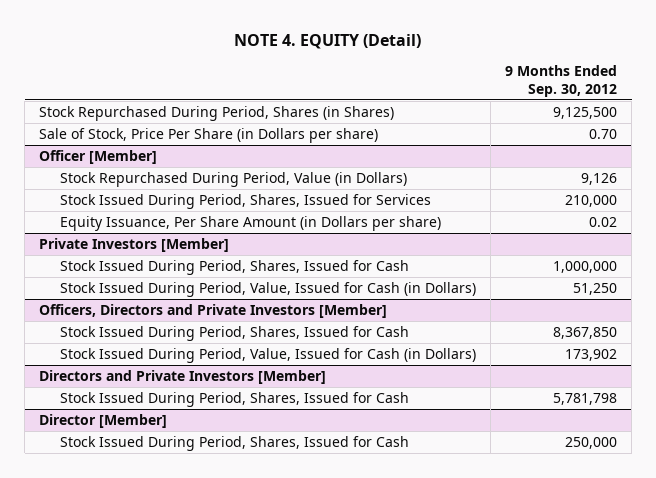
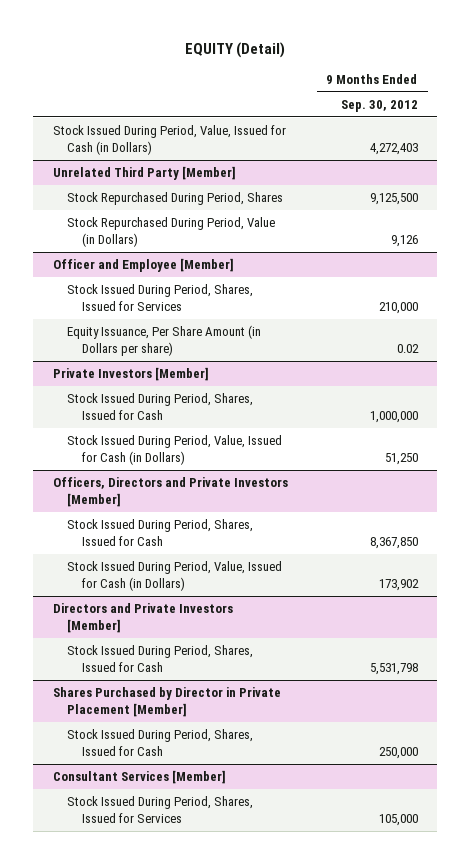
[234,34,422,50] NOTE 4. EQUITY (Detail) -> [185,41,286,58] EQUITY (Detail)
[39,128,379,144] Sale of Stock, Price Per Share (in Dollars per share) -> none
[39,150,158,165] Officer [Member] -> none
none -> [52,125,286,156] Stock Issued During Period, Value, Issued for Cash (in Dollars)
none -> [52,166,236,181] Unrelated Third Party [Member]
[39,106,395,122] Stock Repurchased During Period, Shares (in Shares) -> [67,192,284,206] Stock Repurchased During Period, Shares
none -> [52,258,234,273] Officer and Employee [Member]
[39,414,168,429] Director [Member] -> none
[553,393,618,406] 5,781,798 -> [369,663,418,676] 5,531,798
none -> [52,687,281,718] Shares Purchased by Director in Private Placement [Member]
none -> [52,770,226,785] Consultant Services [Member]
none -> [67,796,254,824] Stock Issued During Period, Shares, Issued for Services

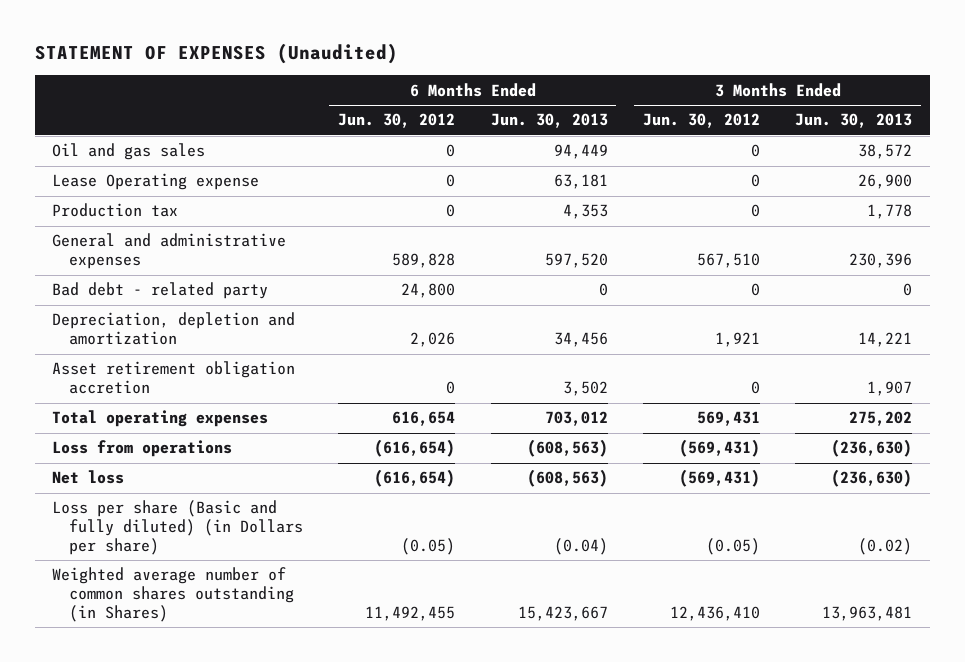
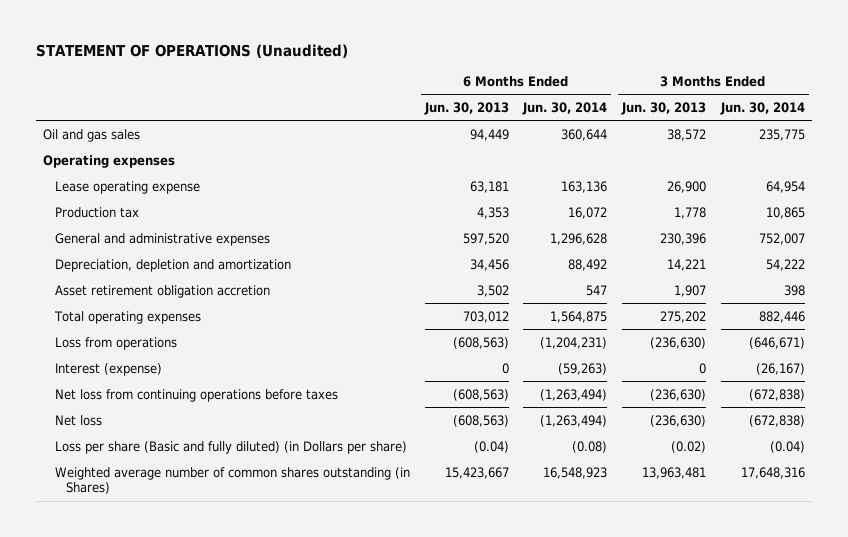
[34,43,398,65] STATEMENT OF EXPENSES (Unaudited) -> [35,43,348,58] STATEMENT OF OPERATIONS (Unaudited)
[338,113,456,129] Jun. 30, 2012 -> none
[642,113,760,129] Jun. 30, 2012 -> none
none -> [522,101,608,115] Jun. 30, 2014
none -> [719,101,805,115] Jun. 30, 2014
none -> [42,154,175,168] Operating expenses
[52,173,260,191] Lease Operating expense -> [54,180,200,194] Lease operating expense
[52,282,269,300] Bad debt - related party -> none
none -> [54,362,162,376] Interest (expense)
none -> [54,388,338,402] Net loss from continuing operations before taxes

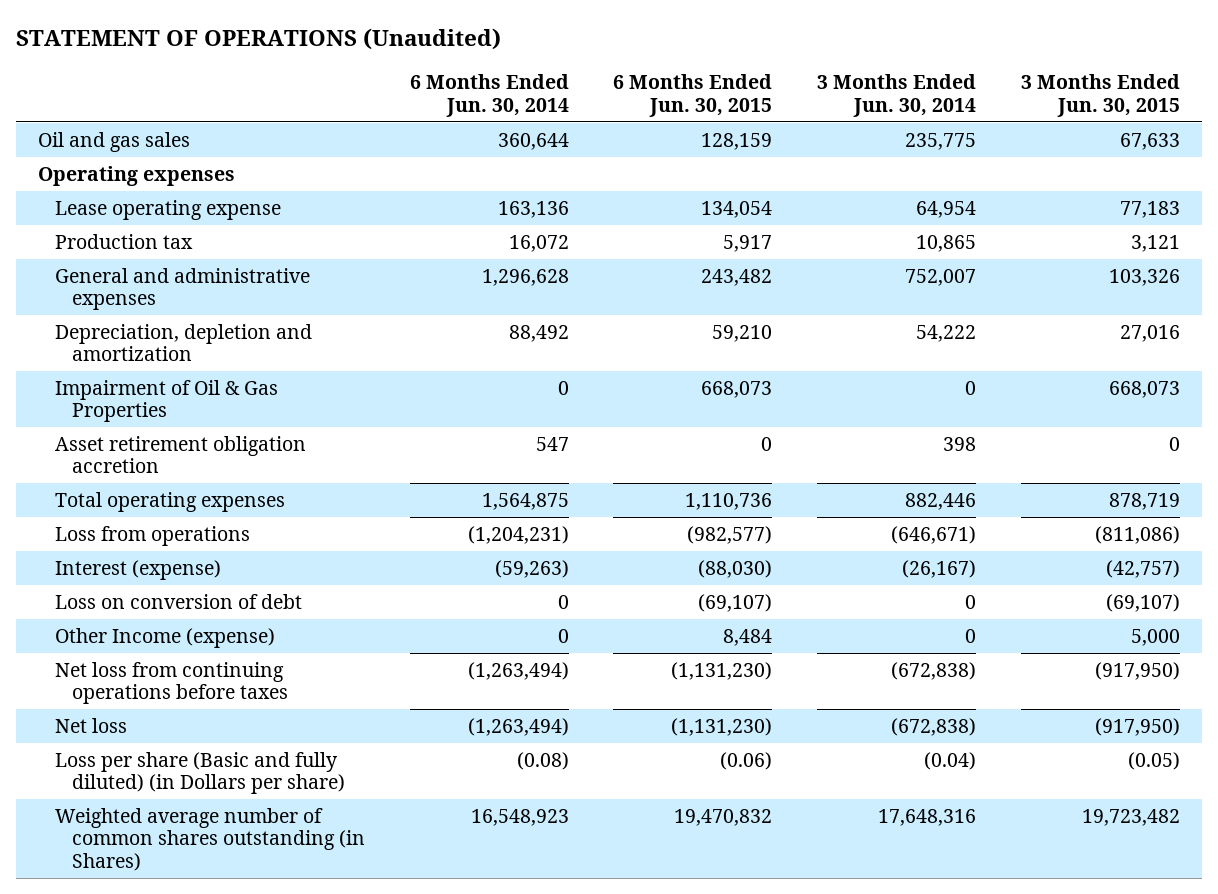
[423,101,509,115] Jun. 30, 2013 -> none
[621,101,707,115] Jun. 30, 2013 -> none
none -> [613,74,773,117] 6 Months Ended Jun. 30, 2015
none -> [1020,74,1180,117] 3 Months Ended Jun. 30, 2015
none -> [55,379,279,423] Impairment of Oil & Gas Properties
none -> [55,593,303,609] Loss on conversion of debt
none -> [55,627,276,648] Other Income (expense)

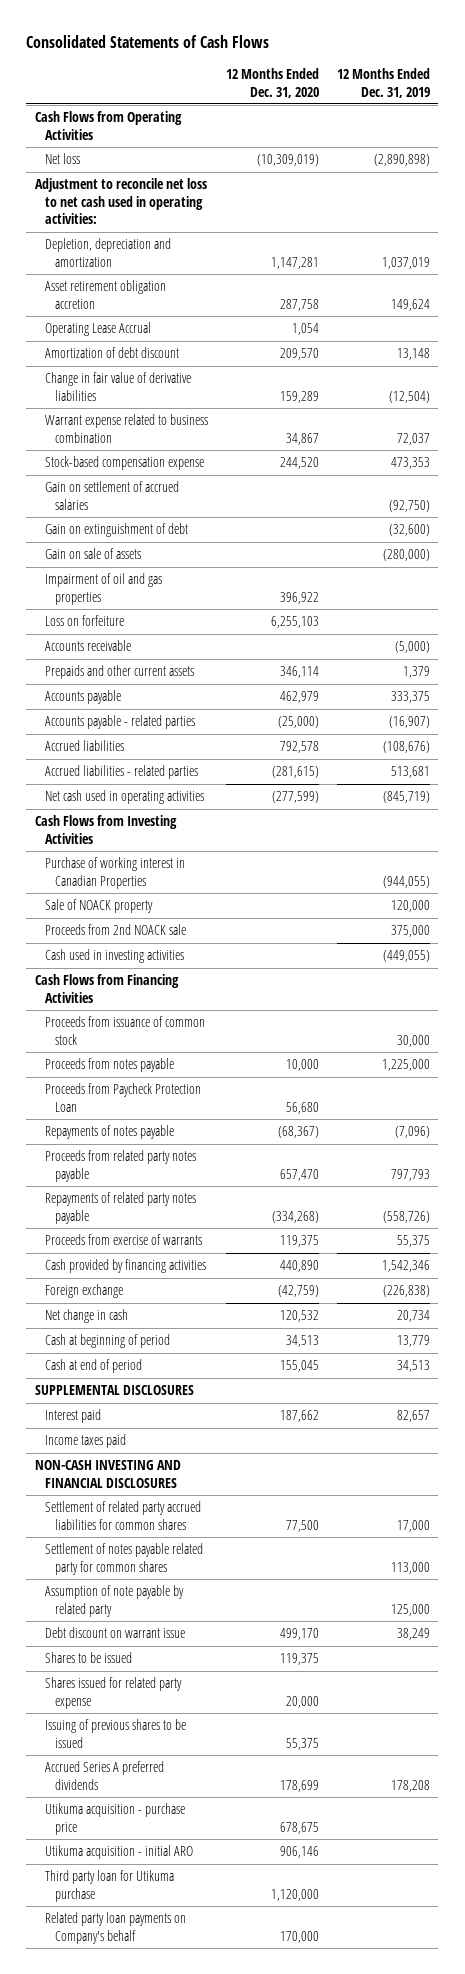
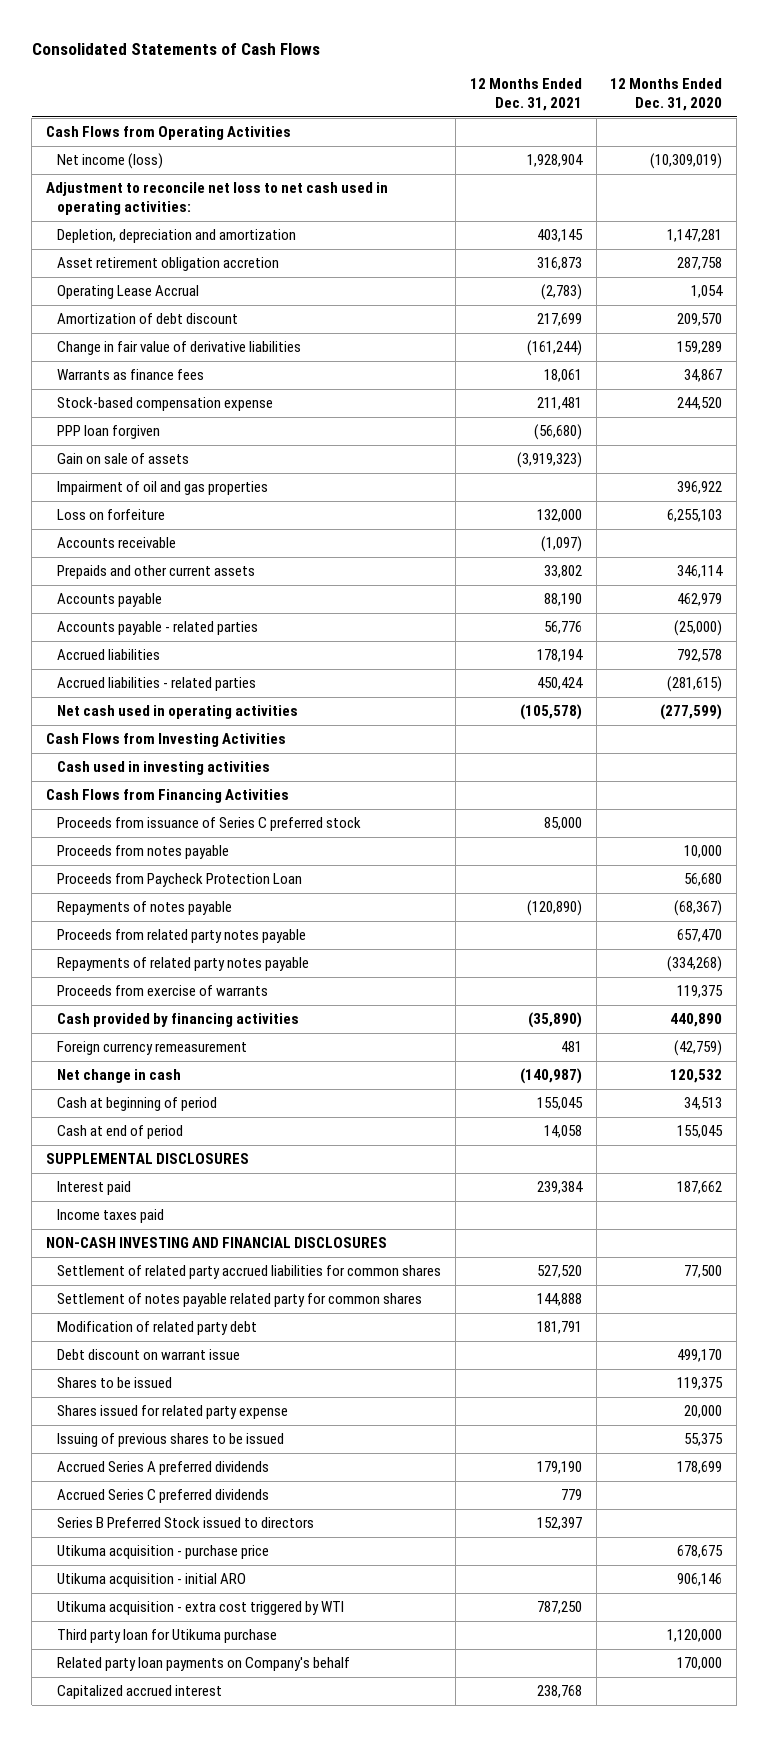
[336,67,430,98] 12 Months Ended Dec. 31, 2019 -> none
none -> [469,77,582,111] 12 Months Ended Dec. 31, 2021
[45,153,81,165] Net loss -> [57,153,164,170] Net income (loss)
[45,414,209,443] Warrant expense related to business combination -> [57,369,205,381] Warrants as finance fees
[45,481,180,510] Gain on settlement of accrued salaries -> none
[45,523,189,538] Gain on extinguishment of debt -> none
none -> [57,425,161,440] PPP loan forgiven
[45,857,186,889] Purchase of working interest in Canadian Properties -> none
[45,899,154,914] Sale of NOACK property -> none
[45,924,187,936] Proceeds from 2nd NOACK sale -> none
[45,1016,206,1045] Proceeds from issuance of common stock -> [57,817,362,832] Proceeds from issuance of Series C preferred stock
[45,1284,124,1299] Foreign exchange -> [57,1041,248,1056] Foreign currency remeasurement
[45,1585,185,1617] Assumption of note payable by related party -> none
none -> [57,1321,258,1336] Modification of related party debt
none -> [57,1489,270,1504] Accrued Series C preferred dividends
none -> [57,1517,315,1529] Series B Preferred Stock issued to directors
none -> [57,1601,345,1616] Utikuma acquisition - extra cost triggered by WTI
none -> [57,1685,223,1700] Capitalized accrued interest

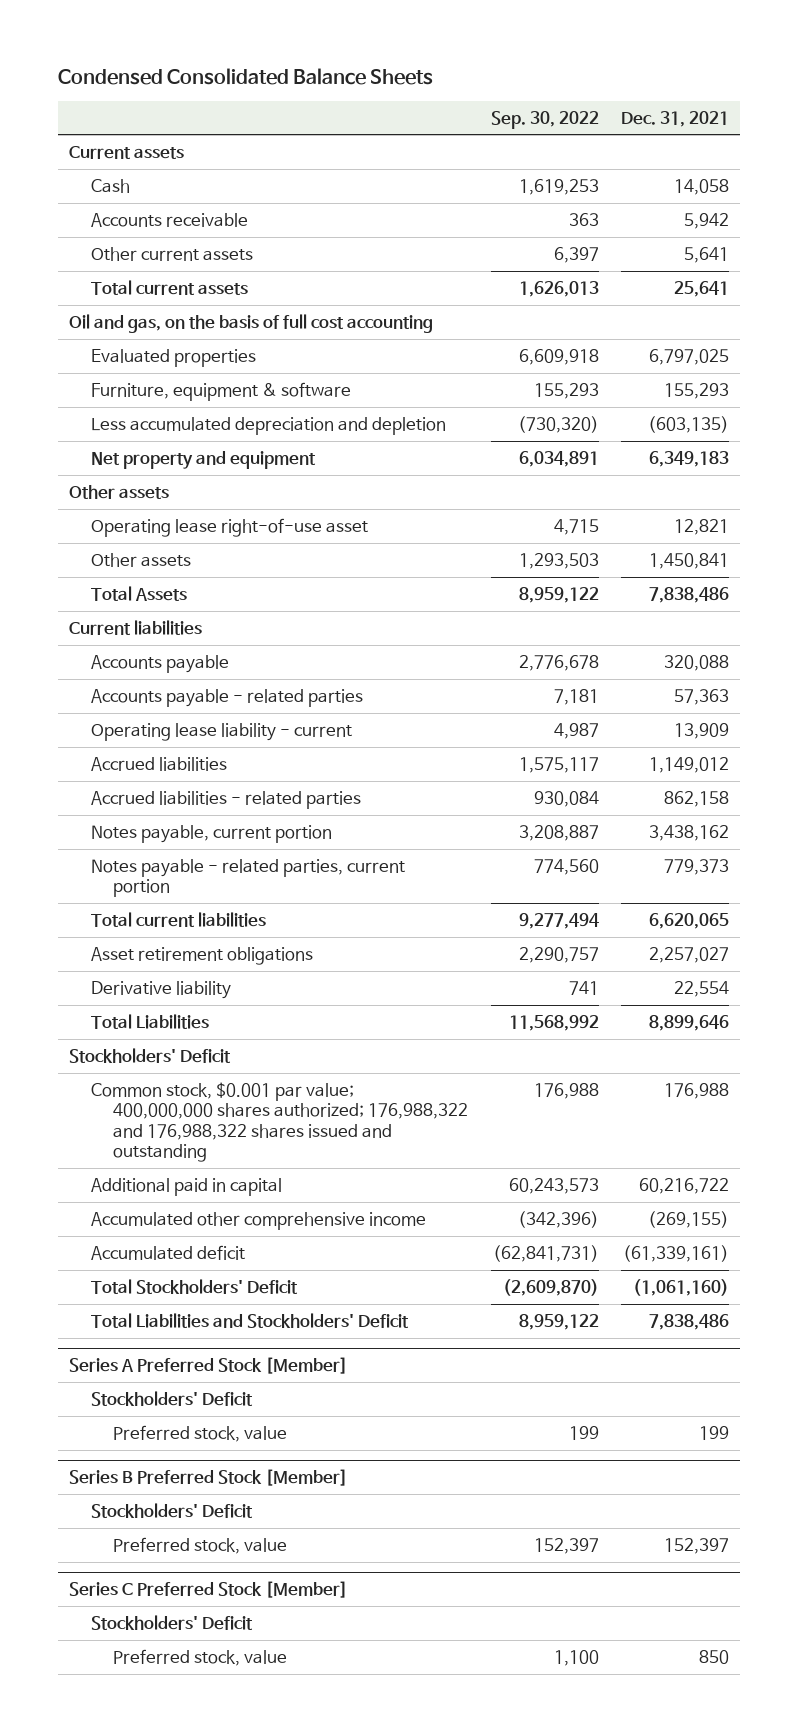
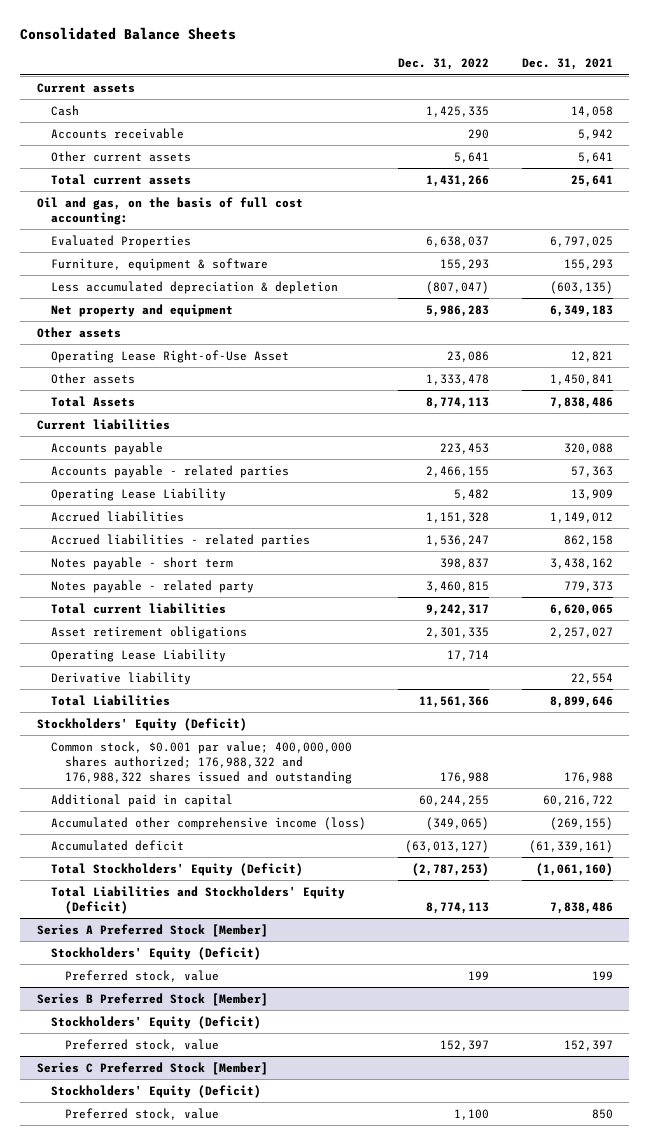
[57,67,433,85] Condensed Consolidated Balance Sheets -> [20,27,237,41] Consolidated Balance Sheets
[490,110,599,129] Sep. 30, 2022 -> none
none -> [398,58,490,71] Dec. 31, 2022
[68,313,433,333] Oil and gas, on the basis of full cost accounting -> [36,196,303,225] Oil and gas, on the basis of full cost accounting:
[90,348,256,367] Evaluated properties -> [50,234,191,248] Evaluated Properties
[90,416,446,435] Less accumulated depreciation and depletion -> [50,280,338,294] Less accumulated depreciation & depletion
[90,517,368,537] Operating lease right-of-use asset -> [50,349,289,363] Operating Lease Right-of-Use Asset
[90,722,352,741] Operating lease liability - current -> [50,487,226,501] Operating Lease Liability
[90,824,332,843] Notes payable, current portion -> [50,556,233,570] Notes payable - short term
[90,858,405,898] Notes payable - related parties, current portion -> [50,579,254,593] Notes payable - related party
none -> [50,648,226,662] Operating Lease Liability
[68,1047,231,1063] Stockholders' Deficit -> [36,717,247,731] Stockholders' Equity (Deficit)
[90,1211,426,1230] Accumulated other comprehensive income -> [50,816,366,830] Accumulated other comprehensive income (loss)
[90,1278,298,1294] Total Stockholders' Deficit -> [50,862,303,876] Total Stockholders' Equity (Deficit)
[90,1312,409,1328] Total Liabilities and Stockholders' Deficit -> [50,885,345,914] Total Liabilities and Stockholders' Equity (Deficit)
[90,1390,253,1406] Stockholders' Deficit -> [50,946,261,960] Stockholders' Equity (Deficit)
[90,1502,253,1518] Stockholders' Deficit -> [50,1015,261,1029] Stockholders' Equity (Deficit)
[90,1614,253,1630] Stockholders' Deficit -> [50,1084,261,1098] Stockholders' Equity (Deficit)

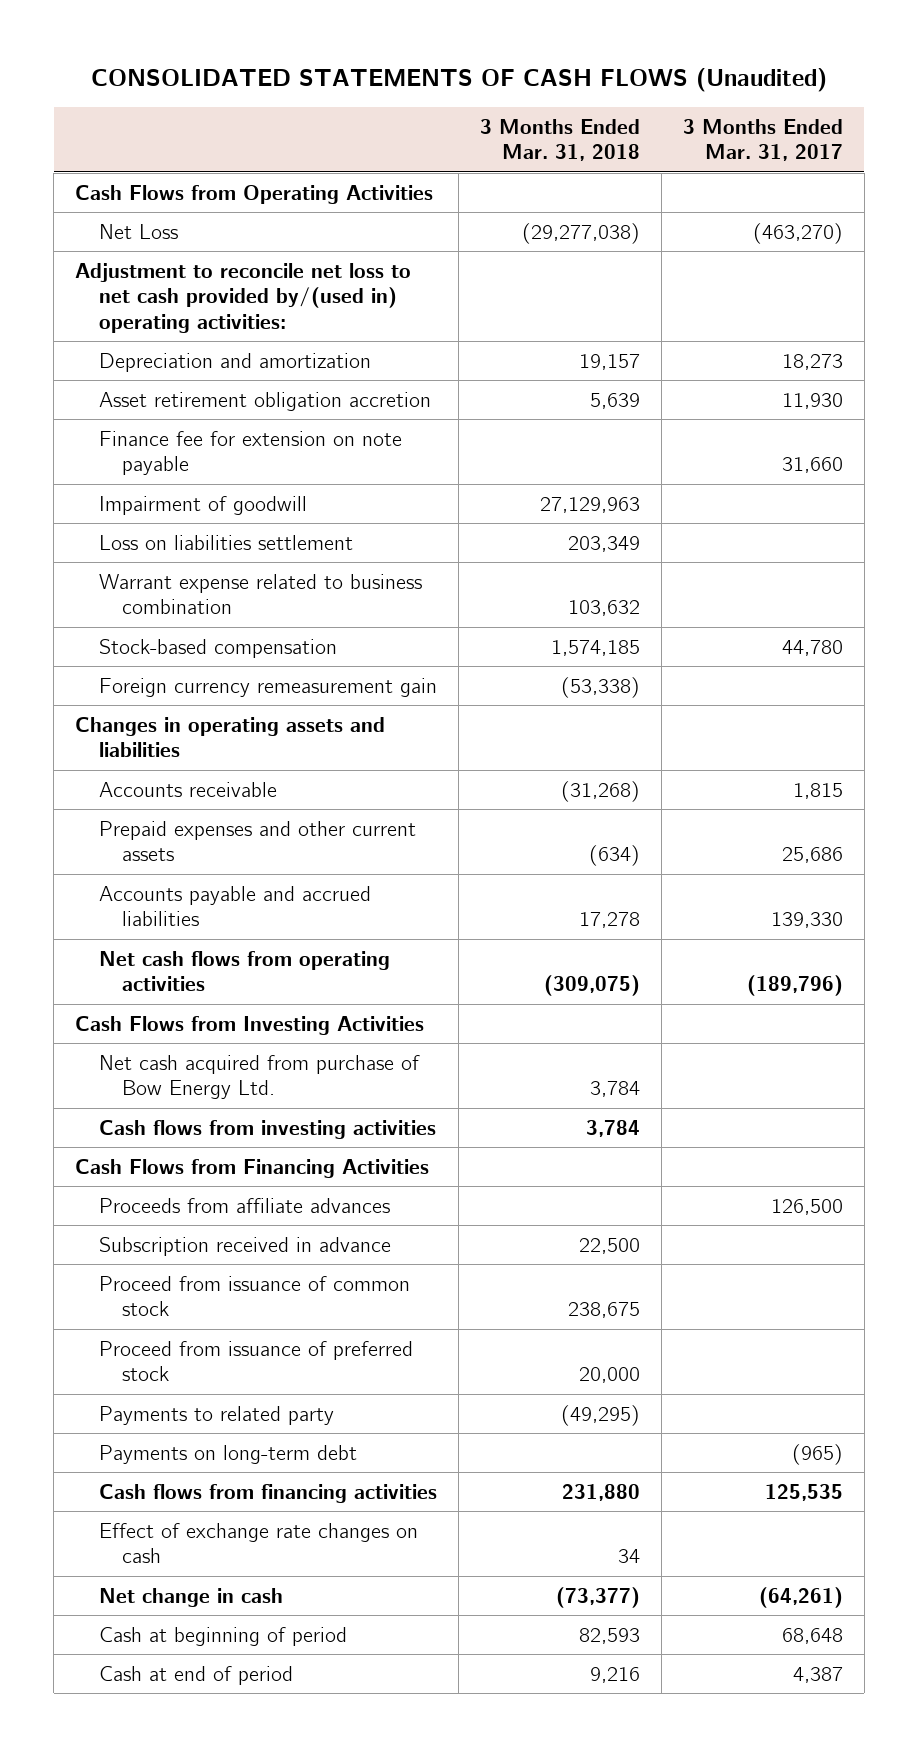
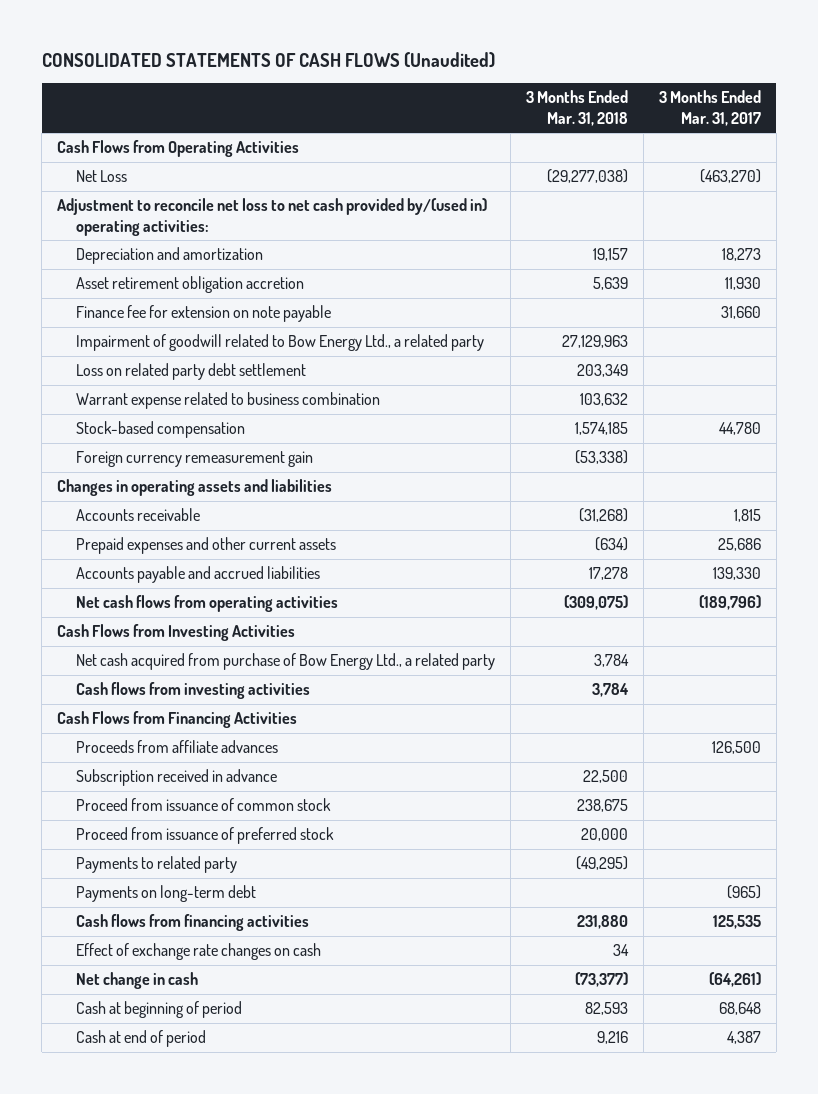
[98,495,307,515] Impairment of goodwill -> [75,334,484,352] Impairment of goodwill related to Bow Energy Ltd., a related party
[98,534,353,550] Loss on liabilities settlement -> [75,363,306,381] Loss on related party debt settlement
[98,1054,420,1100] Net cash acquired from purchase of Bow Energy Ltd. -> [75,653,495,671] Net cash acquired from purchase of Bow Energy Ltd., a related party

